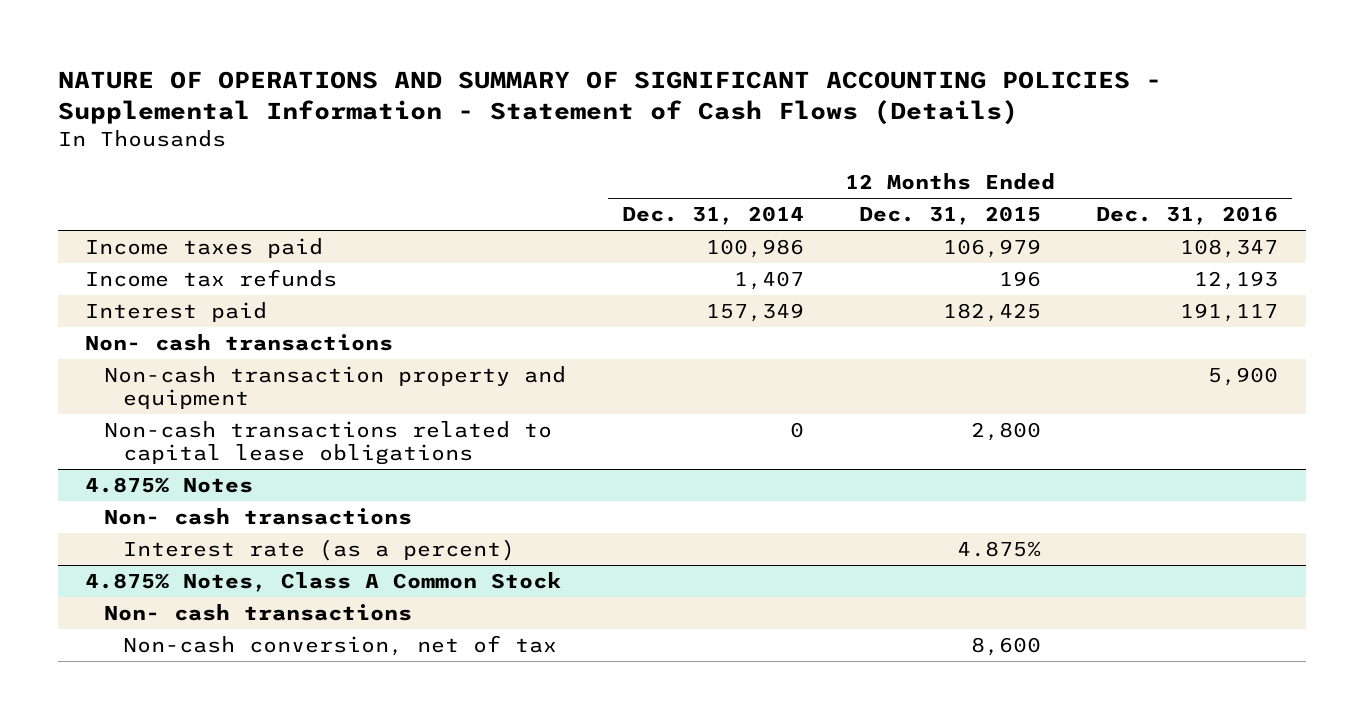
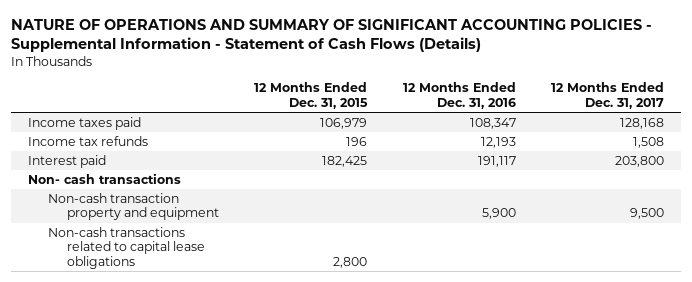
[621,206,804,226] Dec. 31, 2014 -> none
none -> [550,82,664,109] 12 Months Ended Dec. 31, 2017
[85,477,254,494] 4.875% Notes -> none
[104,508,413,526] Non- cash transactions -> none
[123,539,516,562] Interest rate (as a percent) -> none
[85,572,562,593] 4.875% Notes, Class A Common Stock -> none
[104,604,413,622] Non- cash transactions -> none
[123,635,558,657] Non-cash conversion, net of tax -> none

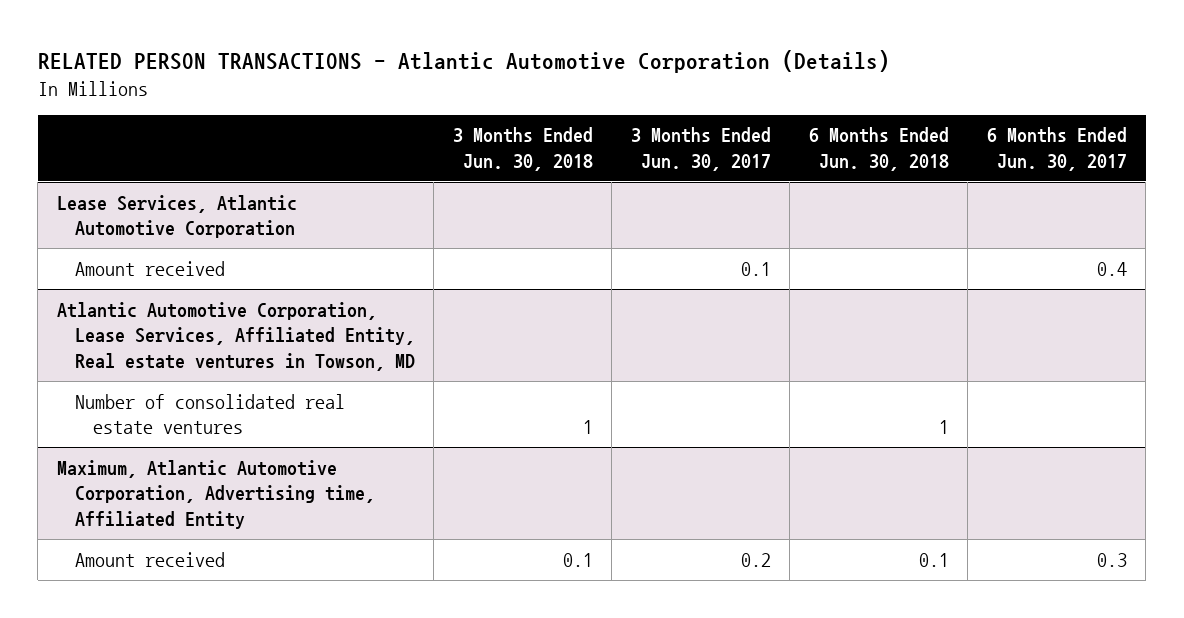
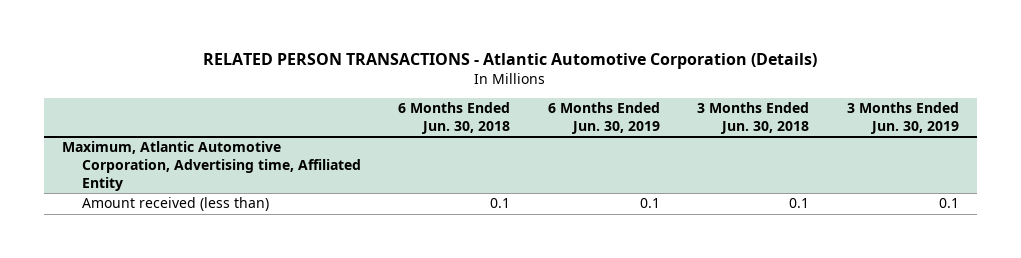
[630,127,771,171] 3 Months Ended Jun. 30, 2017 -> none
[986,127,1127,171] 6 Months Ended Jun. 30, 2017 -> none
none -> [547,102,660,134] 6 Months Ended Jun. 30, 2019
none -> [846,102,959,134] 3 Months Ended Jun. 30, 2019
[56,194,297,239] Lease Services, Atlantic Automotive Corporation -> none
[74,260,225,276] Amount received -> none
[56,301,415,371] Atlantic Automotive Corporation, Lease Services, Affiliated Entity, Real estate ventures in Towson, MD -> none
[74,393,345,435] Number of consolidated real estate ventures -> none
[74,551,225,567] Amount received -> [82,197,270,212] Amount received (less than)

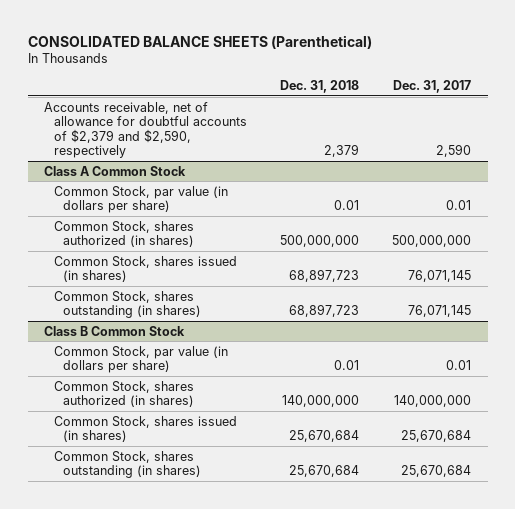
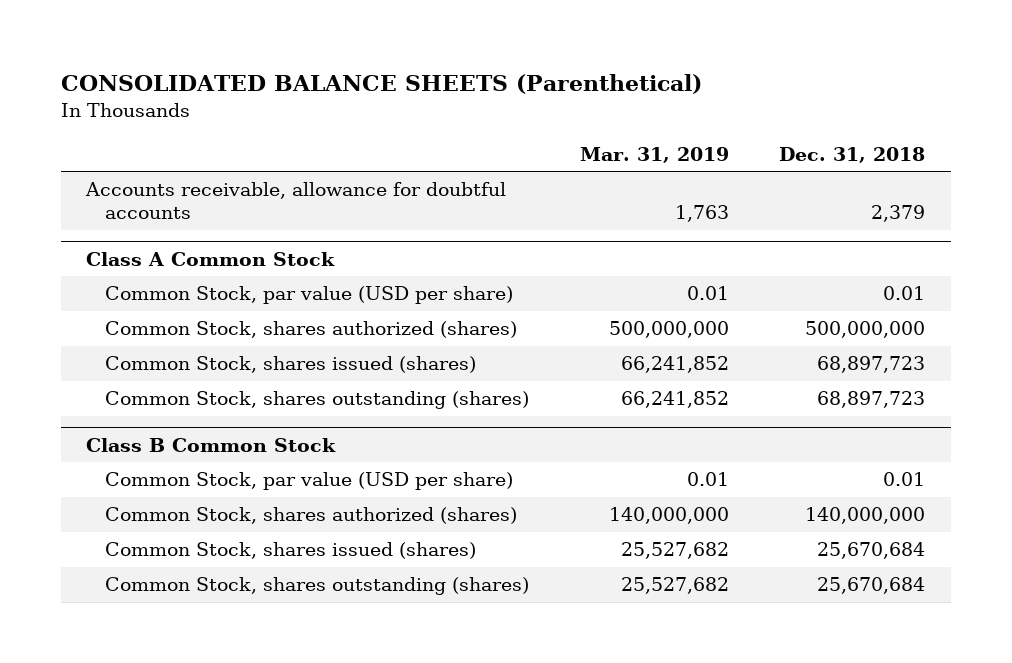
[393,80,472,94] Dec. 31, 2017 -> none
none -> [579,146,729,163] Mar. 31, 2019
[44,101,247,159] Accounts receivable, net of allowance for doubtful accounts of $2,379 and $2,590, respectively -> [85,182,507,220] Accounts receivable, allowance for doubtful accounts
[53,185,228,214] Common Stock, par value (in dollars per share) -> [105,286,514,305] Common Stock, par value (USD per share)
[53,220,195,248] Common Stock, shares authorized (in shares) -> [105,321,518,339] Common Stock, shares authorized (shares)
[53,255,237,283] Common Stock, shares issued (in shares) -> [105,356,477,374] Common Stock, shares issued (shares)
[53,290,202,319] Common Stock, shares outstanding (in shares) -> [105,391,530,410] Common Stock, shares outstanding (shares)
[53,345,228,374] Common Stock, par value (in dollars per share) -> [105,472,514,491] Common Stock, par value (USD per share)
[53,380,195,408] Common Stock, shares authorized (in shares) -> [105,507,518,525] Common Stock, shares authorized (shares)
[53,415,237,443] Common Stock, shares issued (in shares) -> [105,542,477,560] Common Stock, shares issued (shares)
[53,450,202,479] Common Stock, shares outstanding (in shares) -> [105,577,530,596] Common Stock, shares outstanding (shares)

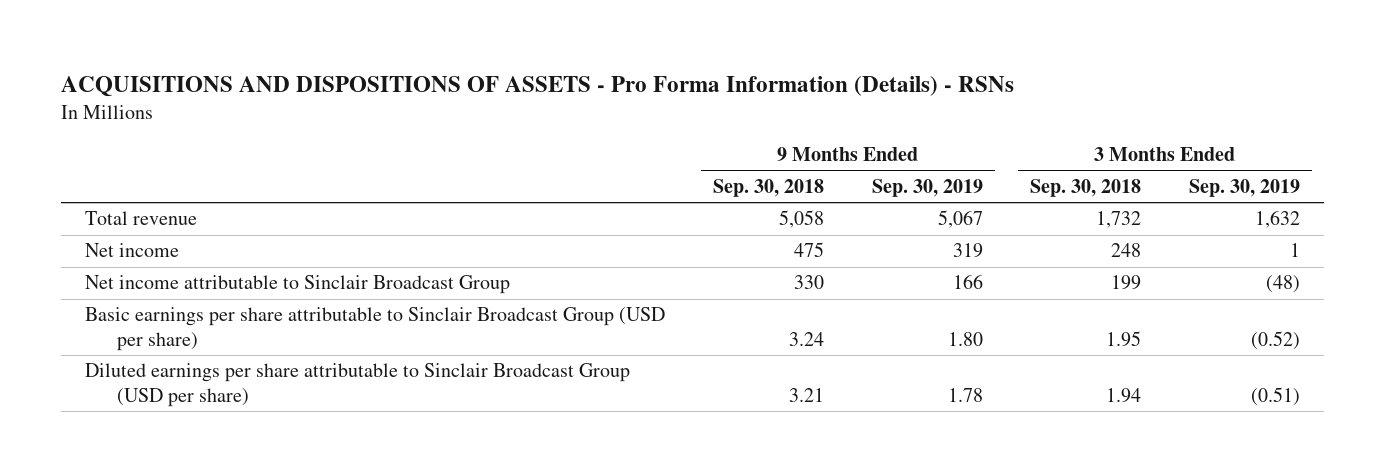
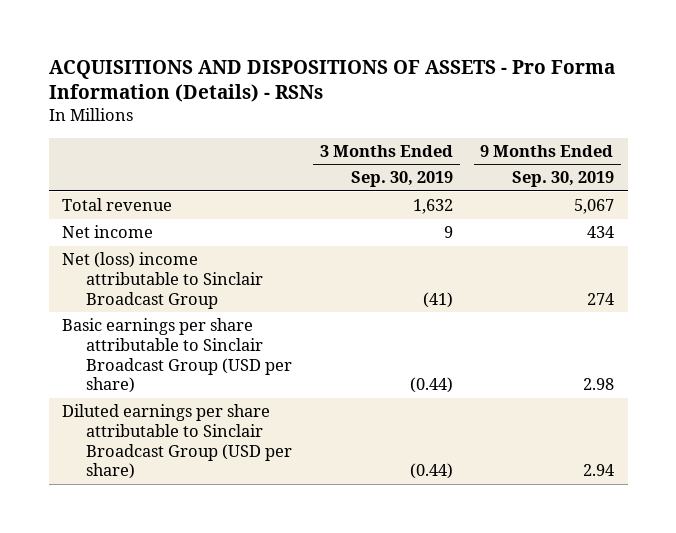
[712,179,824,198] Sep. 30, 2018 -> none
[1030,179,1142,198] Sep. 30, 2018 -> none
[952,243,983,259] 319 -> [586,226,614,239] 434
[1290,243,1301,258] 1 -> [444,226,454,239] 9
[85,275,511,295] Net income attributable to Sinclair Broadcast Group -> [62,252,264,309] Net (loss) income attributable to Sinclair Broadcast Group
[952,274,983,290] 166 -> [586,292,614,305] 274
[1266,275,1301,294] (48) -> [423,291,454,308] (41)
[947,332,983,347] 1.80 -> [582,378,614,391] 2.98
[1251,331,1301,351] (0.52) -> [410,377,454,394] (0.44)
[947,388,983,403] 1.78 -> [582,464,614,477] 2.94
[1251,387,1301,407] (0.51) -> [410,463,454,480] (0.44)

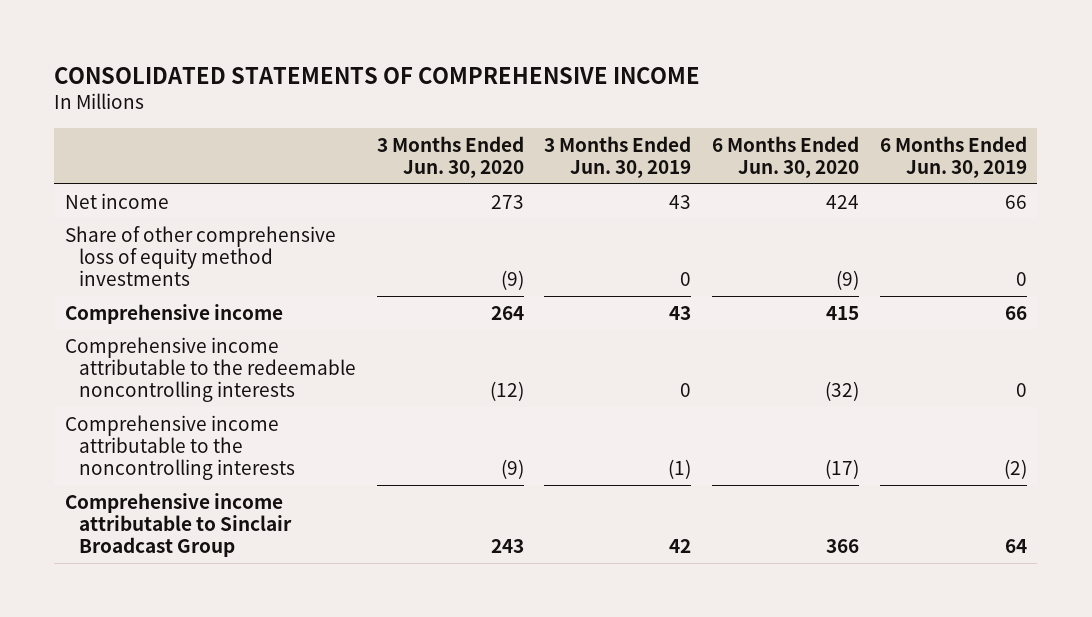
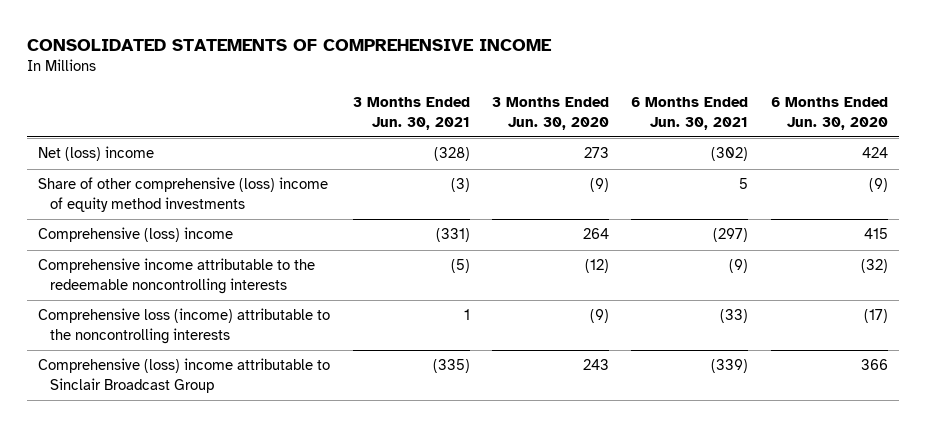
[544,135,692,179] 3 Months Ended Jun. 30, 2019 -> none
[879,135,1027,179] 6 Months Ended Jun. 30, 2019 -> none
none -> [352,97,470,130] 3 Months Ended Jun. 30, 2021
none -> [631,97,749,130] 6 Months Ended Jun. 30, 2021
[64,192,169,209] Net income -> [38,146,155,162] Net (loss) income
[64,225,336,286] Share of other comprehensive loss of equity method investments -> [38,177,329,213] Share of other comprehensive (loss) income of equity method investments
[64,303,283,324] Comprehensive income -> [38,227,234,243] Comprehensive (loss) income
[64,414,296,480] Comprehensive income attributable to the noncontrolling interests -> [38,308,331,345] Comprehensive loss (income) attributable to the noncontrolling interests
[64,492,293,557] Comprehensive income attributable to Sinclair Broadcast Group -> [38,358,331,394] Comprehensive (loss) income attributable to Sinclair Broadcast Group

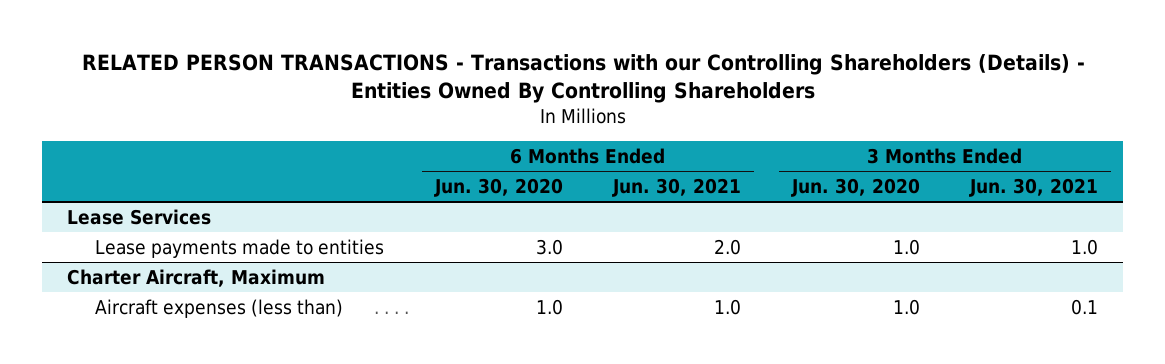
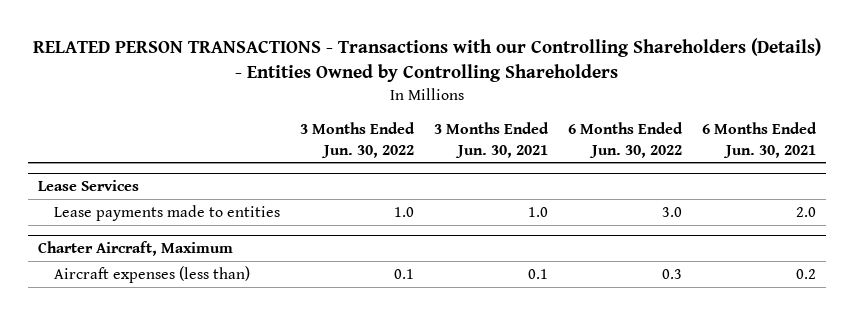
[81,54,1085,104] RELATED PERSON TRANSACTIONS - Transactions with our Controlling Shareholders (Details) - Entities Owned By Controlling Shareholders -> [32,37,821,82] RELATED PERSON TRANSACTIONS - Transactions with our Controlling Shareholders (Details) - Entities Owned by Controlling Shareholders
[433,177,563,197] Jun. 30, 2020 -> none
[790,177,920,197] Jun. 30, 2020 -> none
none -> [300,121,416,158] 3 Months Ended Jun. 30, 2022
none -> [567,121,683,158] 6 Months Ended Jun. 30, 2022
[714,298,742,315] 1.0 -> [795,268,816,279] 0.2

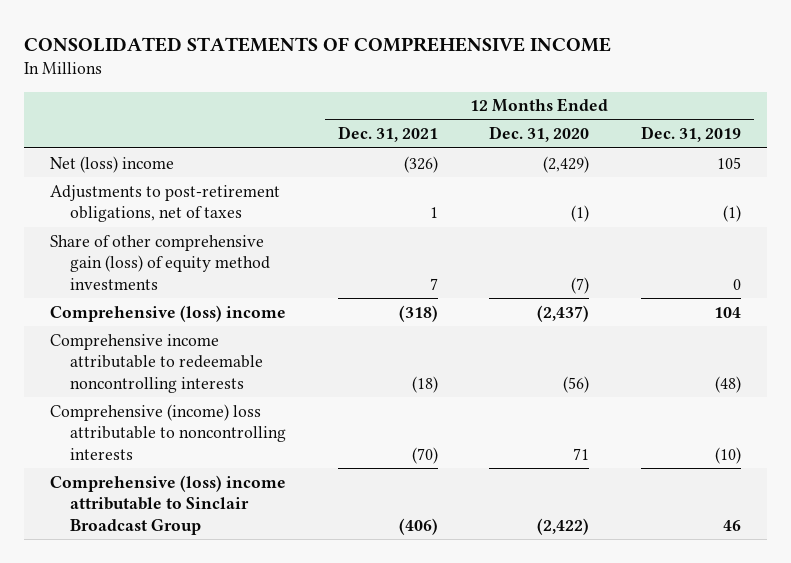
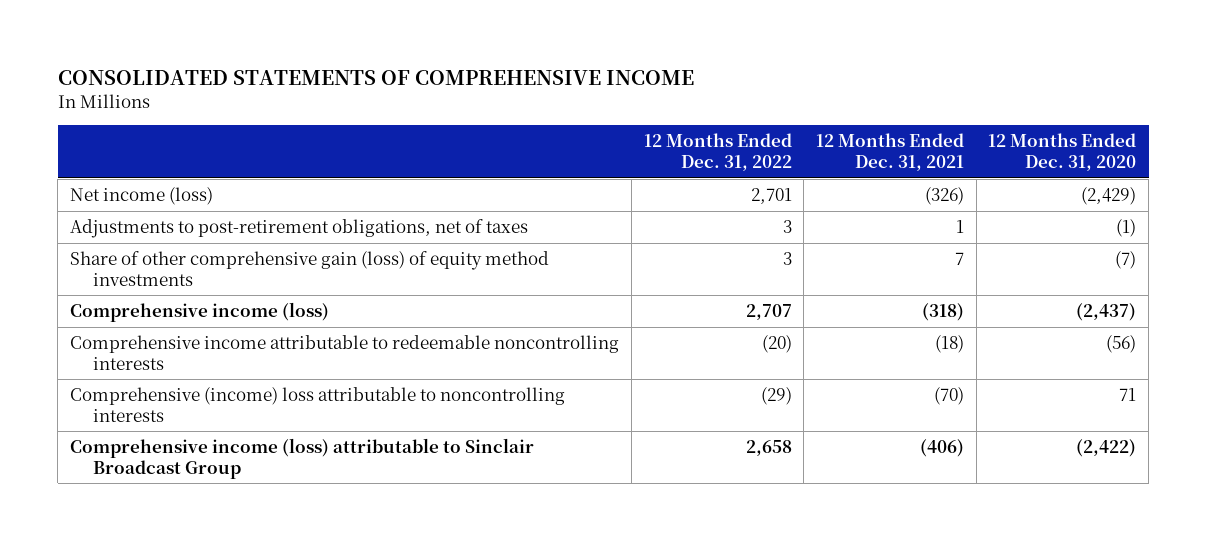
[641,126,742,143] Dec. 31, 2019 -> none
none -> [643,133,792,171] 12 Months Ended Dec. 31, 2022
[49,155,174,173] Net (loss) income -> [70,187,214,206] Net income (loss)
[49,304,286,322] Comprehensive (loss) income -> [70,302,330,323] Comprehensive income (loss)
[49,474,286,535] Comprehensive (loss) income attributable to Sinclair Broadcast Group -> [70,438,535,479] Comprehensive income (loss) attributable to Sinclair Broadcast Group

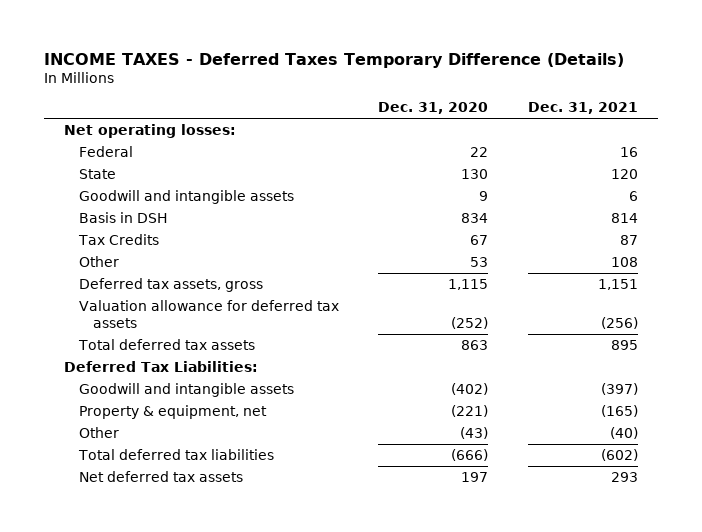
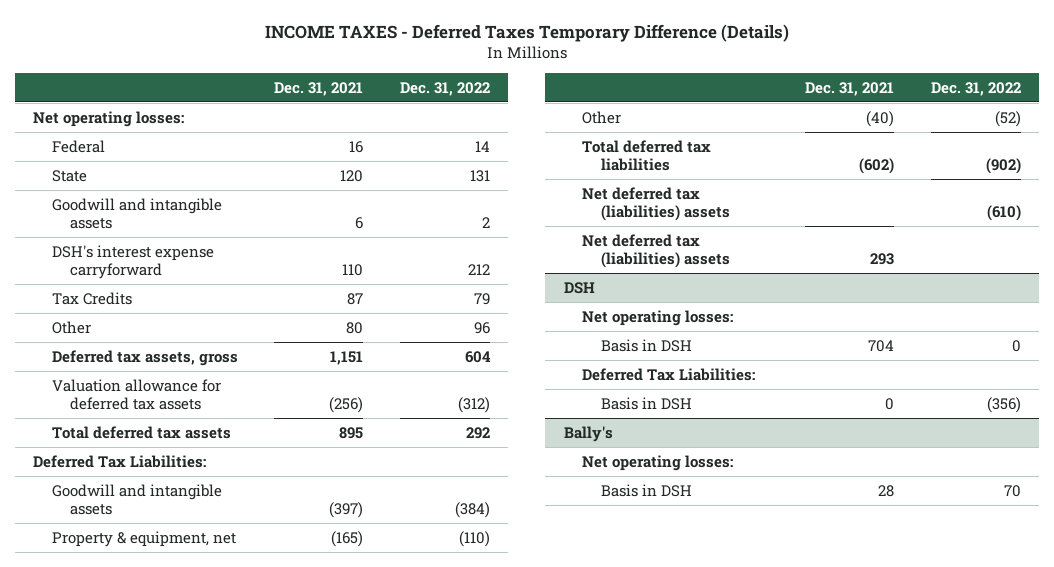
[378,101,489,114] Dec. 31, 2020 -> none
none -> [400,81,491,96] Dec. 31, 2022
[78,211,168,223] Basis in DSH -> none
none -> [51,244,214,279] DSH's interest expense carryforward
[610,256,638,267] 108 -> [346,321,364,334] 80
none -> [582,186,730,221] Net deferred tax (liabilities) assets
[78,470,243,482] Net deferred tax assets -> [582,233,730,268] Net deferred tax (liabilities) assets
none -> [563,281,595,294] DSH
none -> [582,309,734,326] Net operating losses:
none -> [600,338,692,352] Basis in DSH
none -> [582,367,756,381] Deferred Tax Liabilities:
none -> [600,396,692,410] Basis in DSH
none -> [563,425,613,442] Bally's
none -> [582,454,734,471] Net operating losses:
none -> [600,483,692,497] Basis in DSH

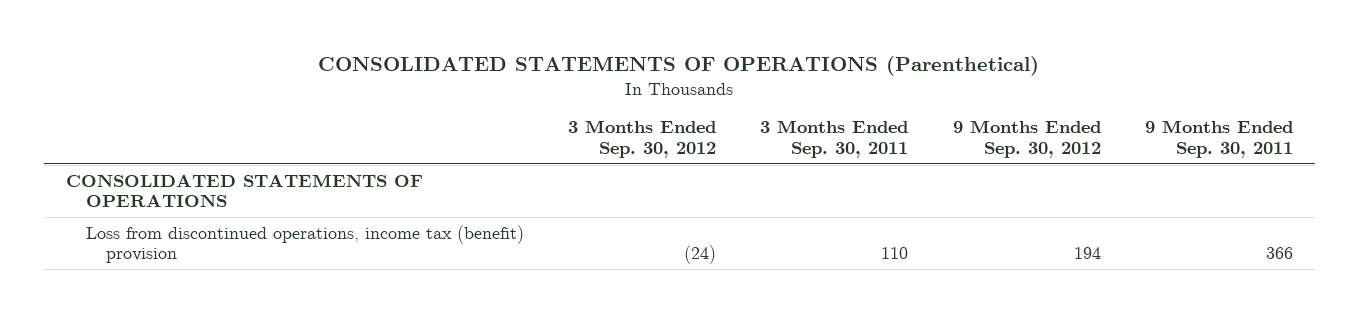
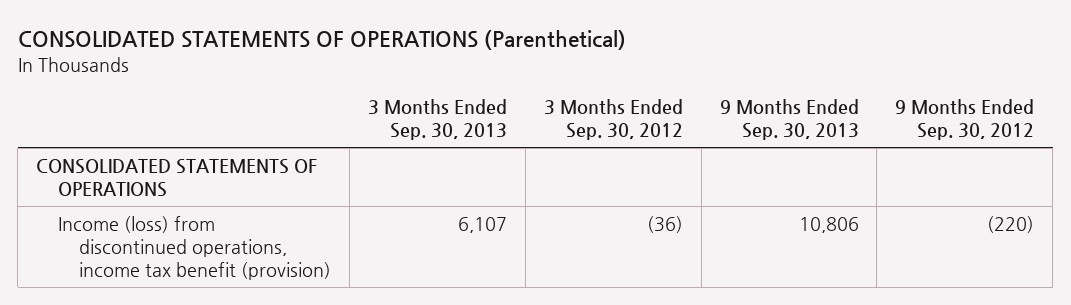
[760,120,909,159] 3 Months Ended Sep. 30, 2011 -> none
[1144,120,1293,159] 9 Months Ended Sep. 30, 2011 -> none
none -> [367,99,507,141] 3 Months Ended Sep. 30, 2013
none -> [719,99,859,141] 9 Months Ended Sep. 30, 2013
[86,224,525,264] Loss from discontinued operations, income tax (benefit) provision -> [57,216,331,280] Income (loss) from discontinued operations, income tax benefit (provision)
[684,245,717,265] (24) -> [646,216,683,234] (36)
[1073,247,1101,260] 194 -> [987,216,1035,234] (220)

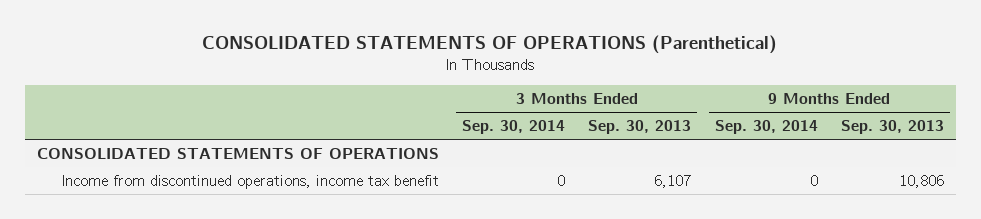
[543,99,683,141] 3 Months Ended Sep. 30, 2012 -> none
[895,99,1035,141] 9 Months Ended Sep. 30, 2012 -> none
none -> [462,119,566,134] Sep. 30, 2014
none -> [714,119,818,134] Sep. 30, 2014
[57,216,331,280] Income (loss) from discontinued operations, income tax benefit (provision) -> [60,174,439,189] Income from discontinued operations, income tax benefit

